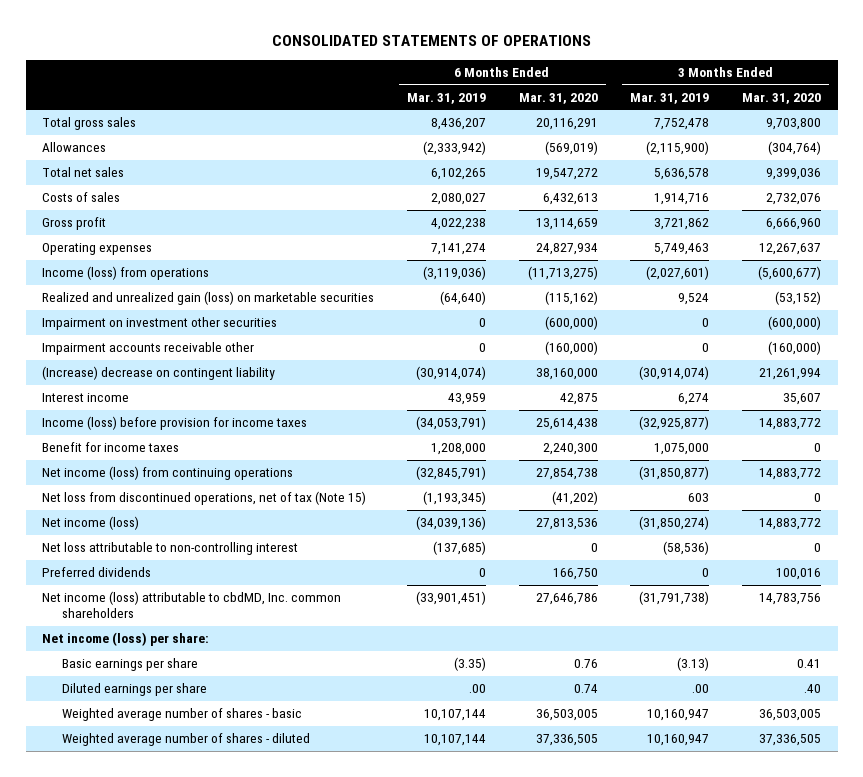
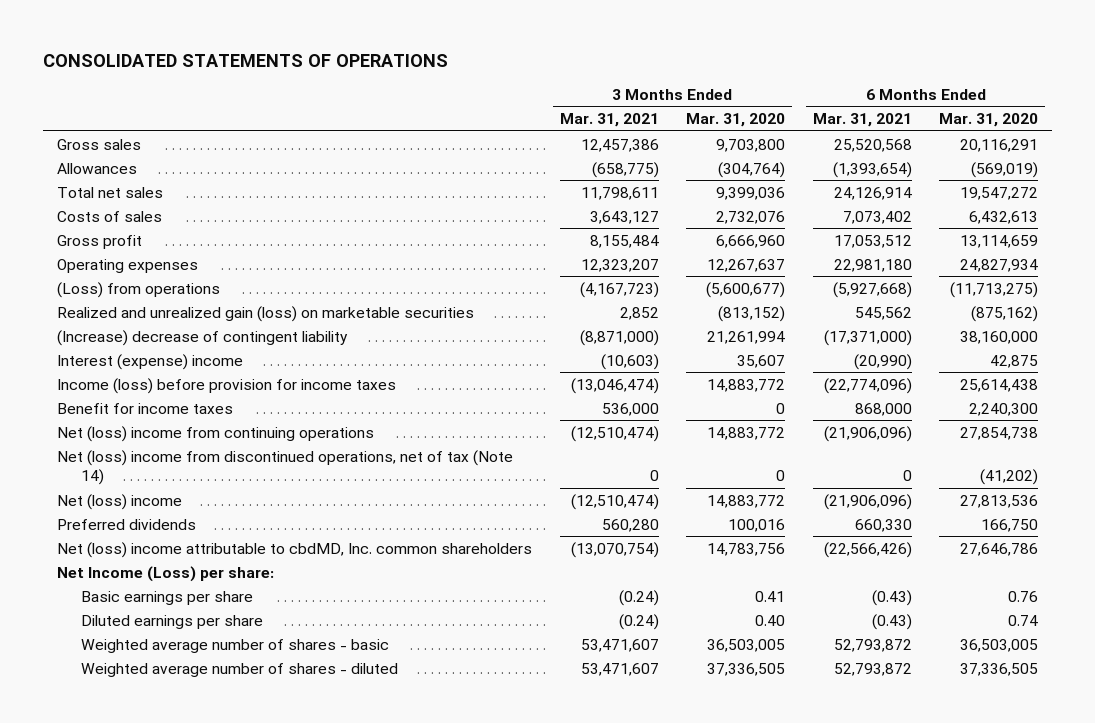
[406,92,486,104] Mar. 31, 2019 -> none
[630,92,710,104] Mar. 31, 2019 -> none
none -> [559,113,659,128] Mar. 31, 2021
none -> [812,113,912,128] Mar. 31, 2021
[42,117,137,131] Total gross sales -> [57,138,142,150] Gross sales
[42,317,278,331] Impairment on investment other securities -> none
[42,342,255,356] Impairment accounts receivable other -> none
[42,266,210,281] Income (loss) from operations -> [57,281,221,298] (Loss) from operations
[544,291,598,306] (115,162) -> [971,305,1039,322] (875,162)
[775,291,822,306] (53,152) -> [718,305,786,322] (813,152)
[42,366,276,381] (Increase) decrease on contingent liability -> [57,329,349,346] (Increase) decrease of contingent liability
[42,393,130,403] Interest income -> [57,353,244,370] Interest (expense) income
[42,542,299,556] Net loss attributable to non-controlling interest -> none
[42,466,294,481] Net income (loss) from continuing operations -> [57,425,375,442] Net (loss) income from continuing operations
[42,491,367,506] Net loss from discontinued operations, net of tax (Note 15) -> [57,449,514,486] Net (loss) income from discontinued operations, net of tax (Note 14)
[42,516,140,531] Net income (loss) -> [57,493,183,510] Net (loss) income
[42,591,342,619] Net income (loss) attributable to cbdMD, Inc. common shareholders -> [57,541,533,558] Net (loss) income attributable to cbdMD, Inc. common shareholders
[42,632,210,647] Net income (loss) per share: -> [57,565,275,582] Net Income (Loss) per share:
[804,684,822,694] .40 -> [755,614,786,626] 0.40

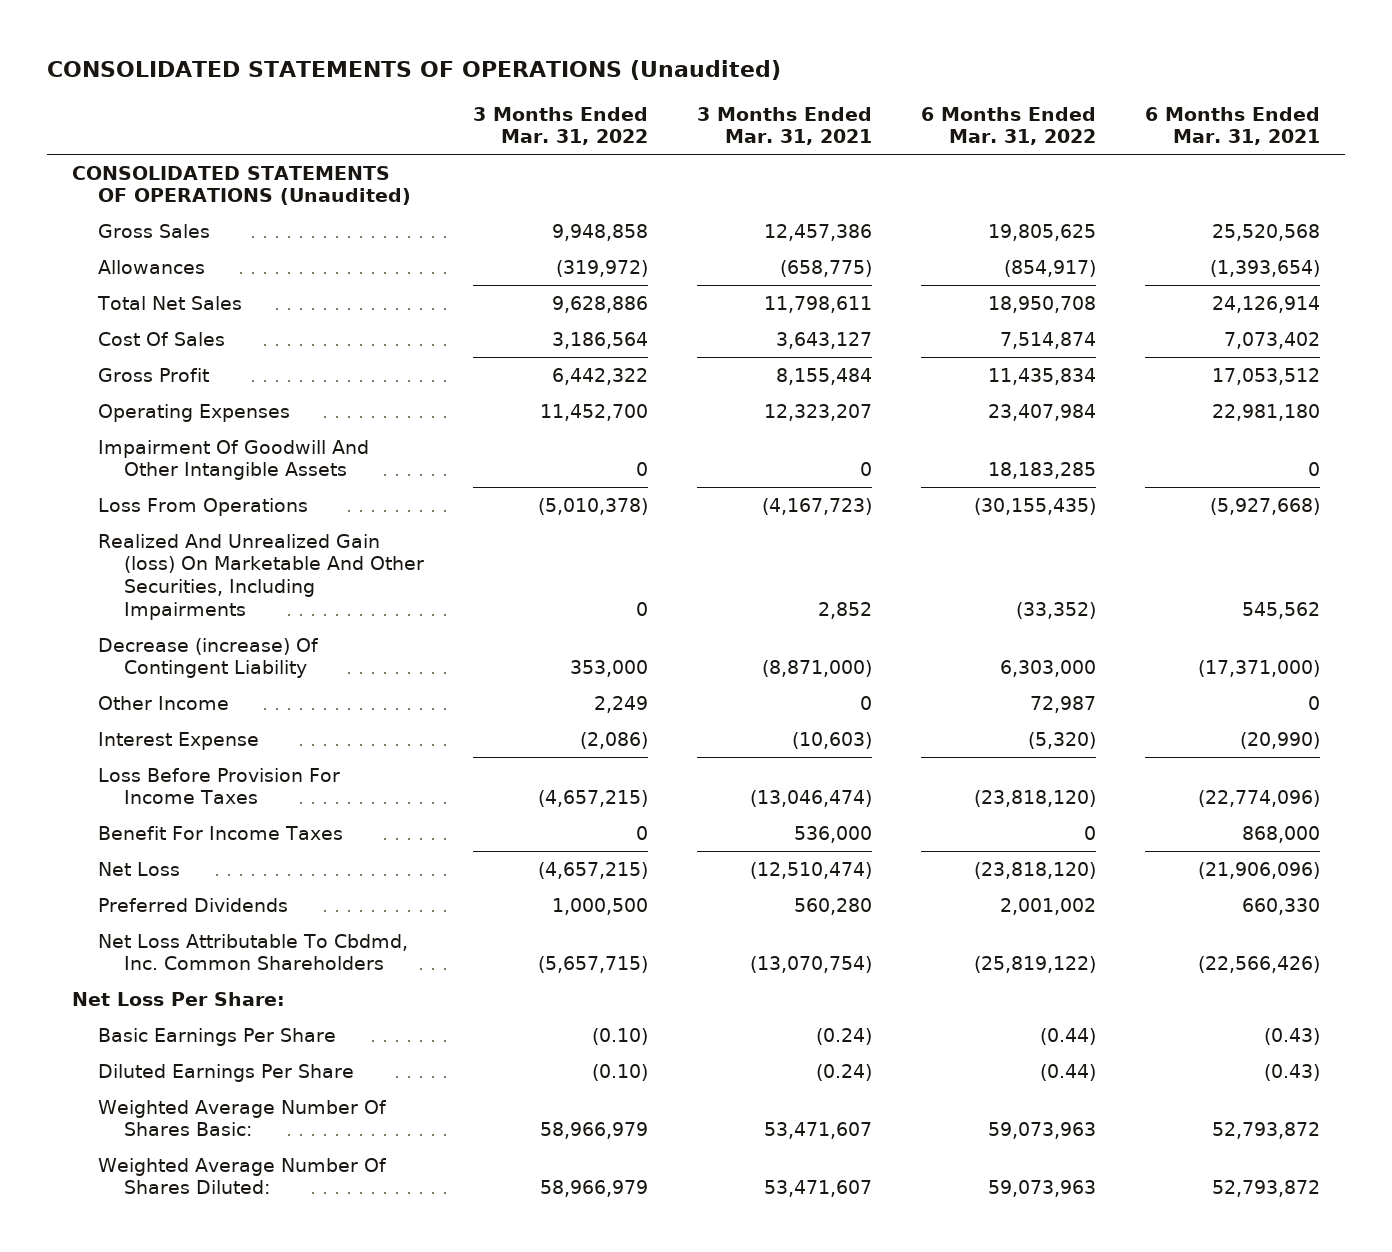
[43,54,449,68] CONSOLIDATED STATEMENTS OF OPERATIONS -> [47,59,782,80] CONSOLIDATED STATEMENTS OF OPERATIONS (Unaudited)
[686,113,786,128] Mar. 31, 2020 -> none
[939,113,1039,128] Mar. 31, 2020 -> none
none -> [472,106,648,146] 3 Months Ended Mar. 31, 2022
none -> [920,106,1096,146] 6 Months Ended Mar. 31, 2022
none -> [71,165,411,206] CONSOLIDATED STATEMENTS OF OPERATIONS (Unaudited)
[57,138,142,150] Gross sales -> [97,223,210,238] Gross Sales
[57,425,375,442] Net (loss) income from continuing operations -> none
[57,449,514,486] Net (loss) income from discontinued operations, net of tax (Note 14) -> none
[57,186,164,198] Total net sales -> [96,295,242,310] Total Net Sales
[57,210,163,222] Costs of sales -> [97,331,225,346] Cost Of Sales
[57,234,143,249] Gross profit -> [97,367,209,382] Gross Profit
[57,258,199,273] Operating expenses -> [97,403,290,422] Operating Expenses
none -> [97,439,369,481] Impairment Of Goodwill And Other Intangible Assets
[57,281,221,298] (Loss) from operations -> [97,497,308,516] Loss From Operations
[57,305,475,322] Realized and unrealized gain (loss) on marketable securities -> [97,533,424,620] Realized And Unrealized Gain (loss) On Marketable And Other Securities, Including Impairments
[57,329,349,346] (Increase) decrease of contingent liability -> [97,637,319,679] Decrease (increase) Of Contingent Liability
none -> [97,695,229,710] Other Income
[57,353,244,370] Interest (expense) income -> [97,731,259,750] Interest Expense
[57,377,397,394] Income (loss) before provision for income taxes -> [97,767,340,805] Loss Before Provision For Income Taxes
[57,402,234,414] Benefit for income taxes -> [97,825,343,840] Benefit For Income Taxes
[57,493,183,510] Net (loss) income -> [97,861,180,876] Net Loss
[57,518,197,530] Preferred dividends -> [97,897,288,912] Preferred Dividends
[57,541,533,558] Net (loss) income attributable to cbdMD, Inc. common shareholders -> [97,933,408,971] Net Loss Attributable To Cbdmd, Inc. Common Shareholders
[57,565,275,582] Net Income (Loss) per share: -> [71,991,285,1006] Net Loss Per Share:
[81,590,254,605] Basic earnings per share -> [97,1027,336,1046] Basic Earnings Per Share
[81,614,264,629] Diluted earnings per share -> [97,1063,354,1082] Diluted Earnings Per Share
[81,638,390,653] Weighted average number of shares - basic -> [97,1099,387,1137] Weighted Average Number Of Shares Basic:
[81,662,399,677] Weighted average number of shares - diluted -> [97,1157,387,1195] Weighted Average Number Of Shares Diluted:

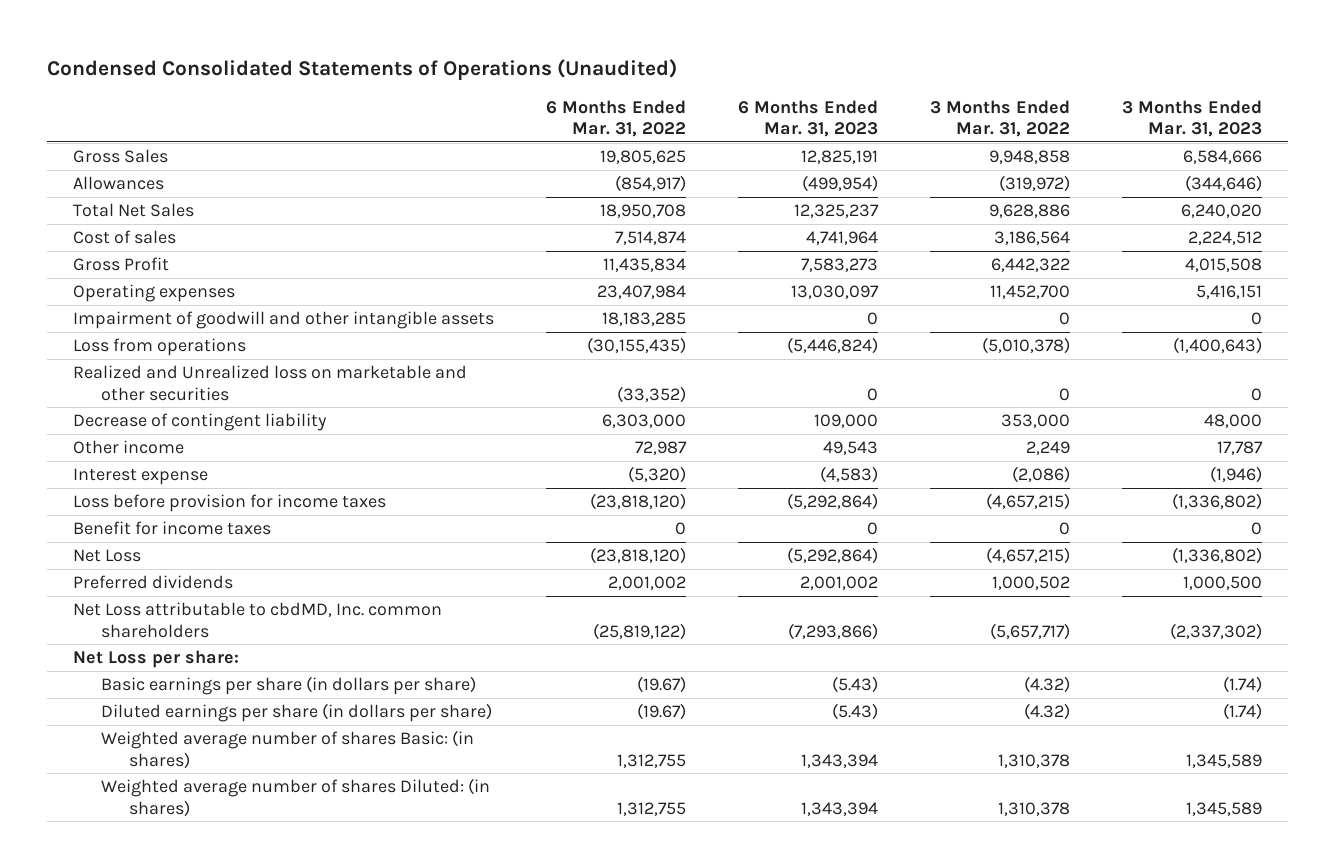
[47,59,782,80] CONSOLIDATED STATEMENTS OF OPERATIONS (Unaudited) -> [47,59,678,81] Condensed Consolidated Statements of Operations (Unaudited)
[696,106,872,146] 3 Months Ended Mar. 31, 2021 -> none
[1144,106,1320,146] 6 Months Ended Mar. 31, 2021 -> none
none -> [738,99,879,138] 6 Months Ended Mar. 31, 2023
none -> [1122,99,1263,138] 3 Months Ended Mar. 31, 2023
[71,165,411,206] CONSOLIDATED STATEMENTS OF OPERATIONS (Unaudited) -> none
[97,331,225,346] Cost Of Sales -> [73,230,177,245] Cost of sales
[97,403,290,422] Operating Expenses -> [73,284,236,303] Operating expenses
[97,439,369,481] Impairment Of Goodwill And Other Intangible Assets -> [73,311,495,330] Impairment of goodwill and other intangible assets
[97,497,308,516] Loss From Operations -> [73,338,247,357] Loss from operations
[97,533,424,620] Realized And Unrealized Gain (loss) On Marketable And Other Securities, Including Impairments -> [73,365,468,401] Realized and Unrealized loss on marketable and other securities
[97,637,319,679] Decrease (increase) Of Contingent Liability -> [73,413,328,432] Decrease of contingent liability
[97,695,229,710] Other Income -> [73,440,185,455] Other income
[97,731,259,750] Interest Expense -> [73,468,209,486] Interest expense
[97,767,340,805] Loss Before Provision For Income Taxes -> [73,494,387,513] Loss before provision for income taxes
[97,825,343,840] Benefit For Income Taxes -> [73,521,272,536] Benefit for income taxes
[97,897,288,912] Preferred Dividends -> [73,575,234,590] Preferred dividends
[551,897,648,915] 1,000,500 -> [992,576,1071,591] 1,000,502
[97,933,408,971] Net Loss Attributable To Cbdmd, Inc. Common Shareholders -> [73,602,443,638] Net Loss attributable to cbdMD, Inc. common shareholders
[537,956,648,974] (5,657,715) -> [990,622,1071,640] (5,657,717)
[71,991,285,1006] Net Loss Per Share: -> [73,650,240,669] Net Loss per share:
[97,1027,336,1046] Basic Earnings Per Share -> [101,676,477,696] Basic earnings per share (in dollars per share)
[591,1027,648,1045] (0.10) -> [1024,676,1071,694] (4.32)
[1039,1027,1096,1045] (0.44) -> [637,676,687,694] (19.67)
[97,1063,354,1082] Diluted Earnings Per Share -> [101,703,493,723] Diluted earnings per share (in dollars per share)
[591,1063,648,1081] (0.10) -> [1024,703,1071,721] (4.32)
[1039,1063,1096,1081] (0.44) -> [637,703,687,721] (19.67)
[97,1099,387,1137] Weighted Average Number Of Shares Basic: -> [101,730,475,769] Weighted average number of shares Basic: (in shares)
[539,1122,648,1140] 58,966,979 -> [998,753,1071,768] 1,310,378
[987,1122,1096,1140] 59,073,963 -> [617,753,687,768] 1,312,755
[97,1157,387,1195] Weighted Average Number Of Shares Diluted: -> [101,778,491,817] Weighted average number of shares Diluted: (in shares)
[539,1180,648,1198] 58,966,979 -> [998,801,1071,816] 1,310,378
[987,1180,1096,1198] 59,073,963 -> [617,801,687,816] 1,312,755

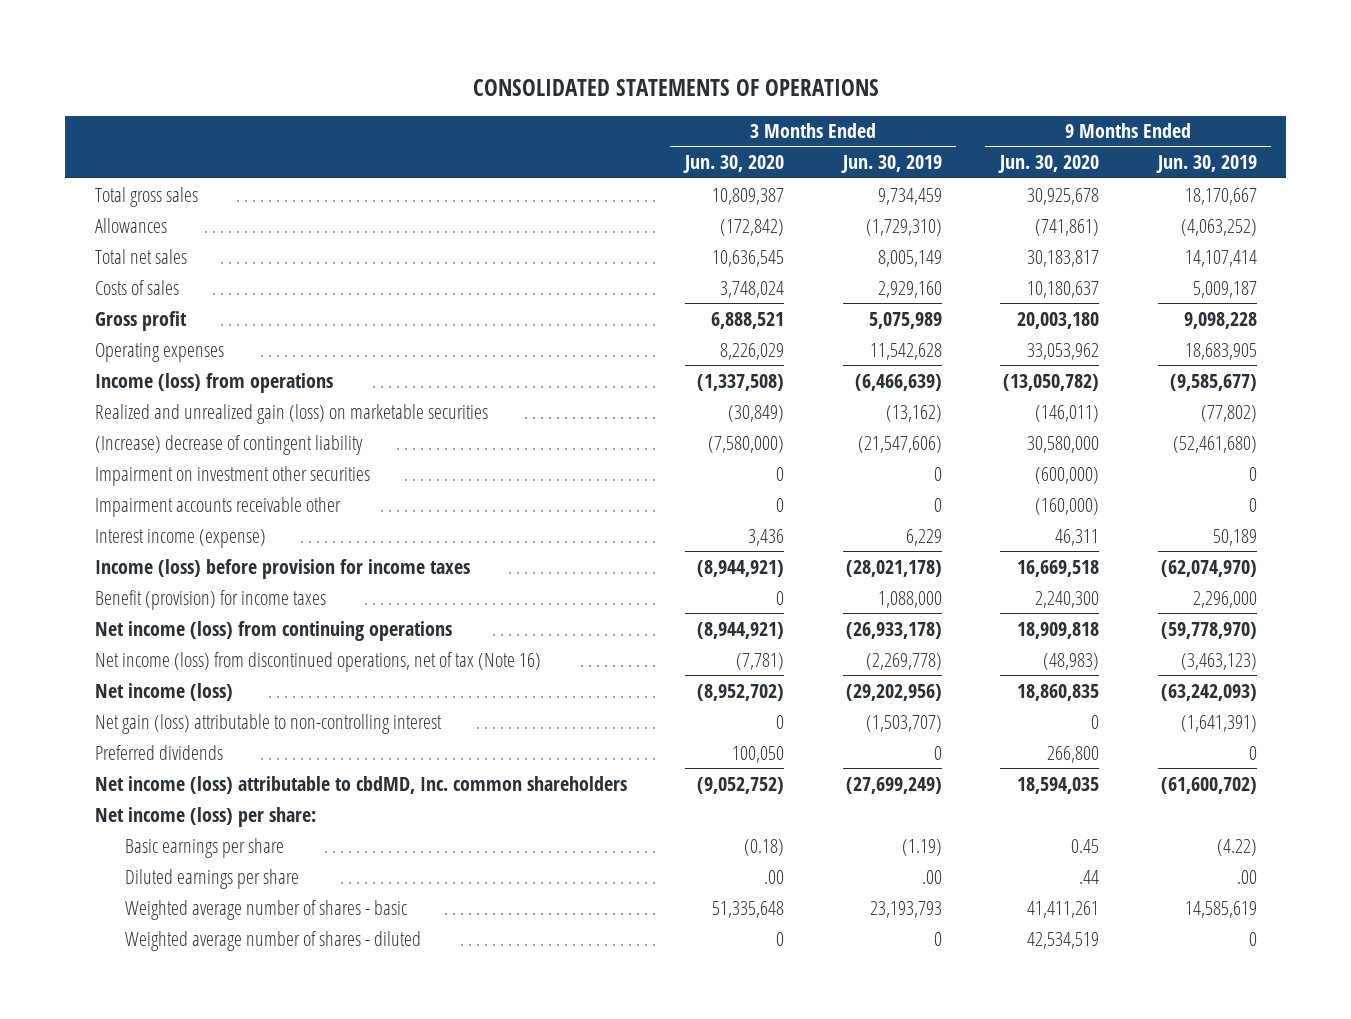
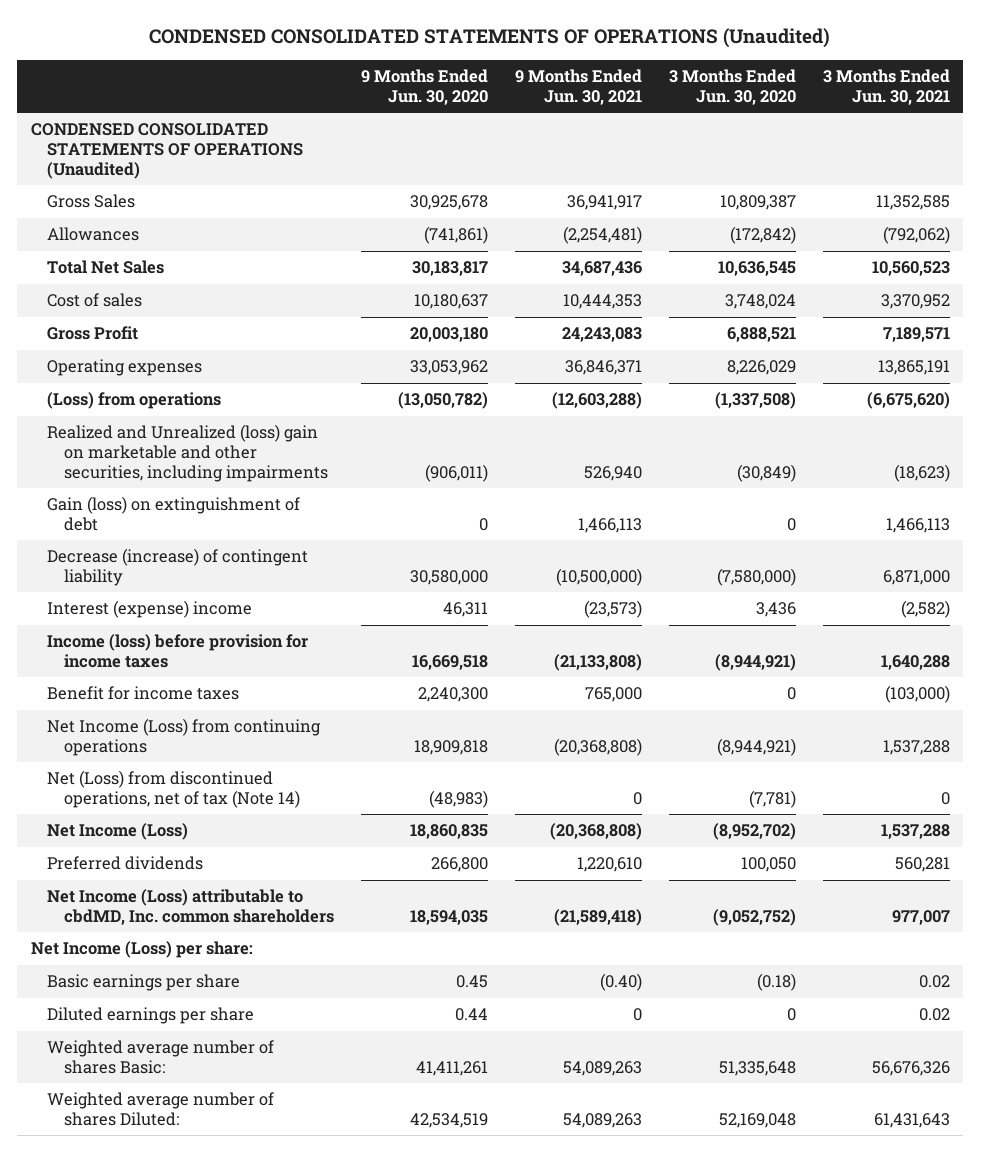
[472,78,879,96] CONSOLIDATED STATEMENTS OF OPERATIONS -> [149,28,831,49] CONDENSED CONSOLIDATED STATEMENTS OF OPERATIONS (Unaudited)
[840,155,942,174] Jun. 30, 2019 -> none
[1155,155,1257,174] Jun. 30, 2019 -> none
none -> [514,69,642,105] 9 Months Ended Jun. 30, 2021
none -> [822,69,950,105] 3 Months Ended Jun. 30, 2021
none -> [30,123,304,179] CONDENSED CONSOLIDATED STATEMENTS OF OPERATIONS (Unaudited)
[94,186,198,207] Total gross sales -> [47,194,136,209] Gross Sales
[94,248,187,264] Total net sales -> [47,260,165,275] Total Net Sales
[94,279,179,295] Costs of sales -> [47,293,143,308] Cost of sales
[94,310,187,331] Gross profit -> [47,326,139,341] Gross Profit
[94,465,370,486] Impairment on investment other securities -> none
[94,496,341,517] Impairment accounts receivable other -> none
[94,372,333,393] Income (loss) from operations -> [47,392,222,410] (Loss) from operations
[94,403,488,424] Realized and unrealized gain (loss) on marketable securities -> [47,424,328,482] Realized and Unrealized (loss) gain on marketable and other securities, including impairments
[1035,404,1100,422] (146,011) -> [424,463,488,482] (906,011)
none -> [47,496,301,532] Gain (loss) on extinguishment of debt
[94,434,363,455] (Increase) decrease of contingent liability -> [47,548,309,587] Decrease (increase) of contingent liability
[94,528,266,548] Interest income (expense) -> [47,600,253,619] Interest (expense) income
[94,713,442,734] Net gain (loss) attributable to non-controlling interest -> none
[94,589,326,610] Benefit (provision) for income taxes -> [47,686,240,701] Benefit for income taxes
[94,620,452,641] Net income (loss) from continuing operations -> [47,718,322,757] Net Income (Loss) from continuing operations
[94,651,541,672] Net income (loss) from discontinued operations, net of tax (Note 16) -> [47,770,300,809] Net (Loss) from discontinued operations, net of tax (Note 14)
[94,682,233,701] Net income (loss) -> [47,823,189,841] Net Income (Loss)
[94,775,627,794] Net income (loss) attributable to cbdMD, Inc. common shareholders -> [47,889,334,926] Net Income (Loss) attributable to cbdMD, Inc. common shareholders
[94,806,316,827] Net income (loss) per share: -> [30,941,253,959] Net Income (Loss) per share:
[764,869,785,884] .00 -> [786,1008,796,1022] 0
[1079,869,1100,884] .44 -> [454,1008,488,1022] 0.44
[124,899,407,920] Weighted average number of shares - basic -> [47,1040,275,1075] Weighted average number of shares Basic:
[124,930,421,951] Weighted average number of shares - diluted -> [47,1092,275,1127] Weighted average number of shares Diluted:
[776,931,785,946] 0 -> [718,1113,796,1129] 52,169,048

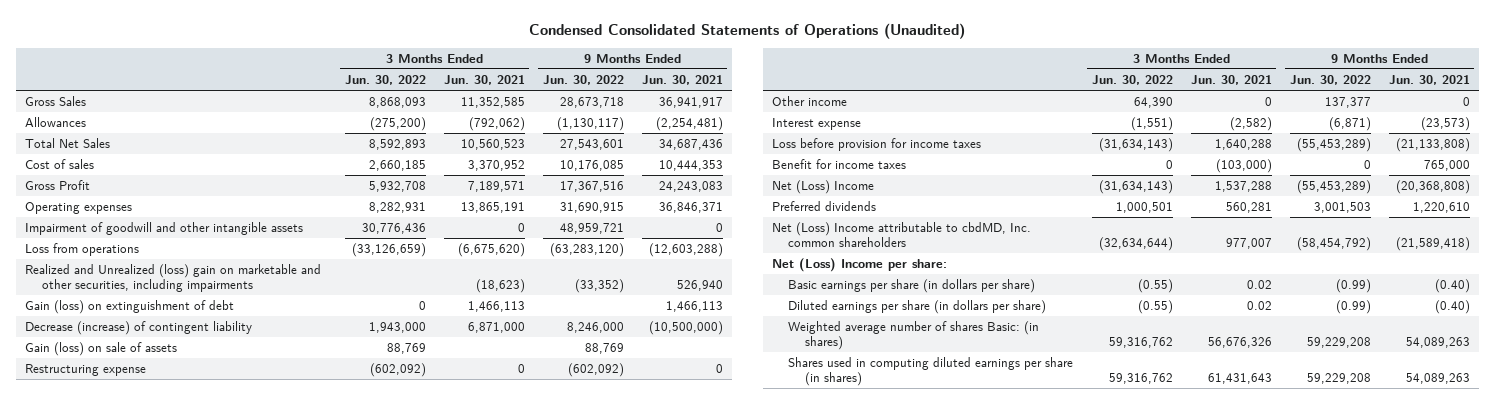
[149,28,831,49] CONDENSED CONSOLIDATED STATEMENTS OF OPERATIONS (Unaudited) -> [529,23,966,40] Condensed Consolidated Statements of Operations (Unaudited)
[360,69,488,105] 9 Months Ended Jun. 30, 2020 -> none
[668,69,796,105] 3 Months Ended Jun. 30, 2020 -> none
none -> [344,74,426,85] Jun. 30, 2022
none -> [542,74,624,85] Jun. 30, 2022
[30,123,304,179] CONDENSED CONSOLIDATED STATEMENTS OF OPERATIONS (Unaudited) -> none
none -> [24,221,303,235] Impairment of goodwill and other intangible assets
[47,392,222,410] (Loss) from operations -> [24,242,139,256] Loss from operations
none -> [24,341,177,356] Gain (loss) on sale of assets
none -> [24,363,146,376] Restructuring expense
none -> [771,95,847,106] Other income
[47,600,253,619] Interest (expense) income -> [771,117,861,130] Interest expense
[47,634,309,669] Income (loss) before provision for income taxes -> [771,137,981,151] Loss before provision for income taxes
[47,718,322,757] Net Income (Loss) from continuing operations -> none
[47,770,300,809] Net (Loss) from discontinued operations, net of tax (Note 14) -> none
[47,823,189,841] Net Income (Loss) -> [771,179,874,194] Net (Loss) Income
[47,889,334,926] Net Income (Loss) attributable to cbdMD, Inc. common shareholders -> [771,221,1031,247] Net (Loss) Income attributable to cbdMD, Inc. common shareholders
[30,941,253,959] Net Income (Loss) per share: -> [771,257,947,272] Net (Loss) Income per share:
[47,974,241,992] Basic earnings per share -> [788,278,1036,293] Basic earnings per share (in dollars per share)
[47,1007,255,1025] Diluted earnings per share -> [788,299,1047,314] Diluted earnings per share (in dollars per share)
[632,1008,642,1022] 0 -> [1434,299,1470,314] (0.40)
[47,1040,275,1075] Weighted average number of shares Basic: -> [788,320,1040,350] Weighted average number of shares Basic: (in shares)
[47,1092,275,1127] Weighted average number of shares Diluted: -> [788,356,1074,386] Shares used in computing diluted earnings per share (in shares)

